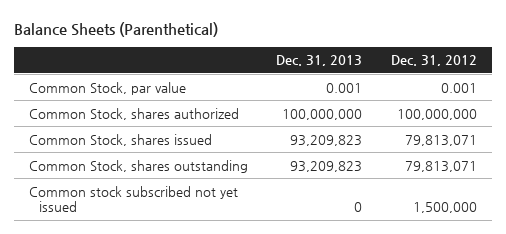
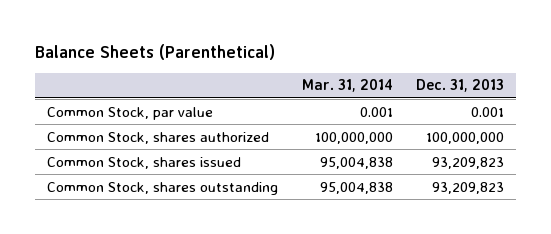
[391,55,478,67] Dec. 31, 2012 -> none
none -> [301,79,393,93] Mar. 31, 2014
[28,185,238,213] Common stock subscribed not yet issued -> none

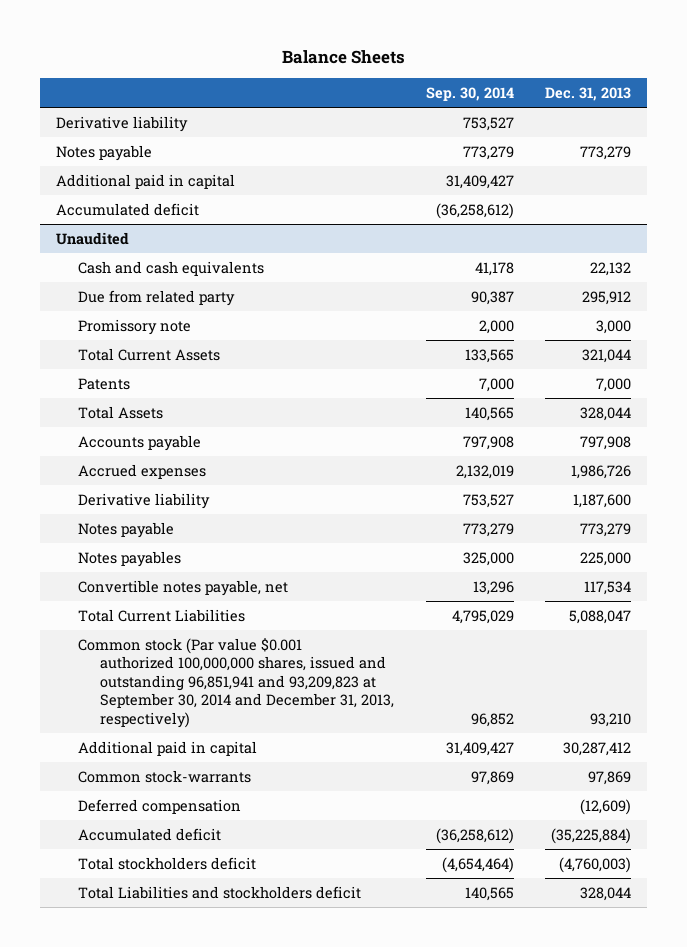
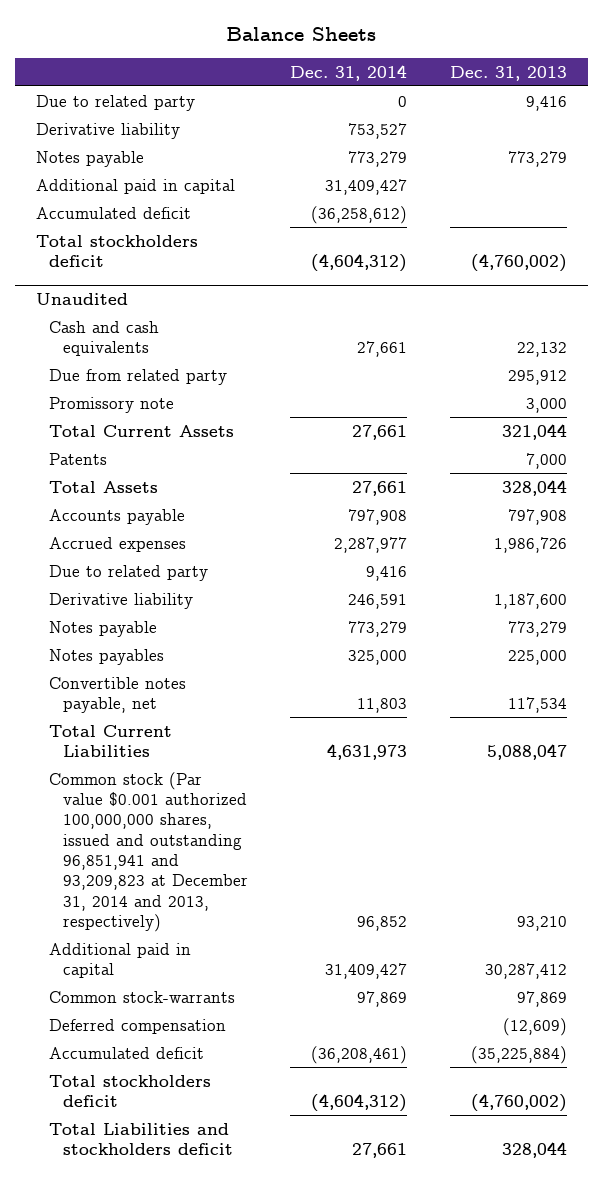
[425,86,514,101] Sep. 30, 2014 -> none
none -> [290,64,408,81] Dec. 31, 2014
none -> [35,94,195,111] Due to related party
none -> [35,234,198,268] Total stockholders deficit
none -> [49,564,209,581] Due to related party
[78,638,395,728] Common stock (Par value $0.001 authorized 100,000,000 shares, issued and outstanding 96,851,941 and 93,209,823 at September 30, 2014 and December 31, 2013, respectively) -> [49,771,248,933] Common stock (Par value $0.001 authorized 100,000,000 shares, issued and outstanding 96,851,941 and 93,209,823 at December 31, 2014 and 2013, respectively)
[559,857,632,874] (4,760,003) -> [470,1094,567,1113] (4,760,002)

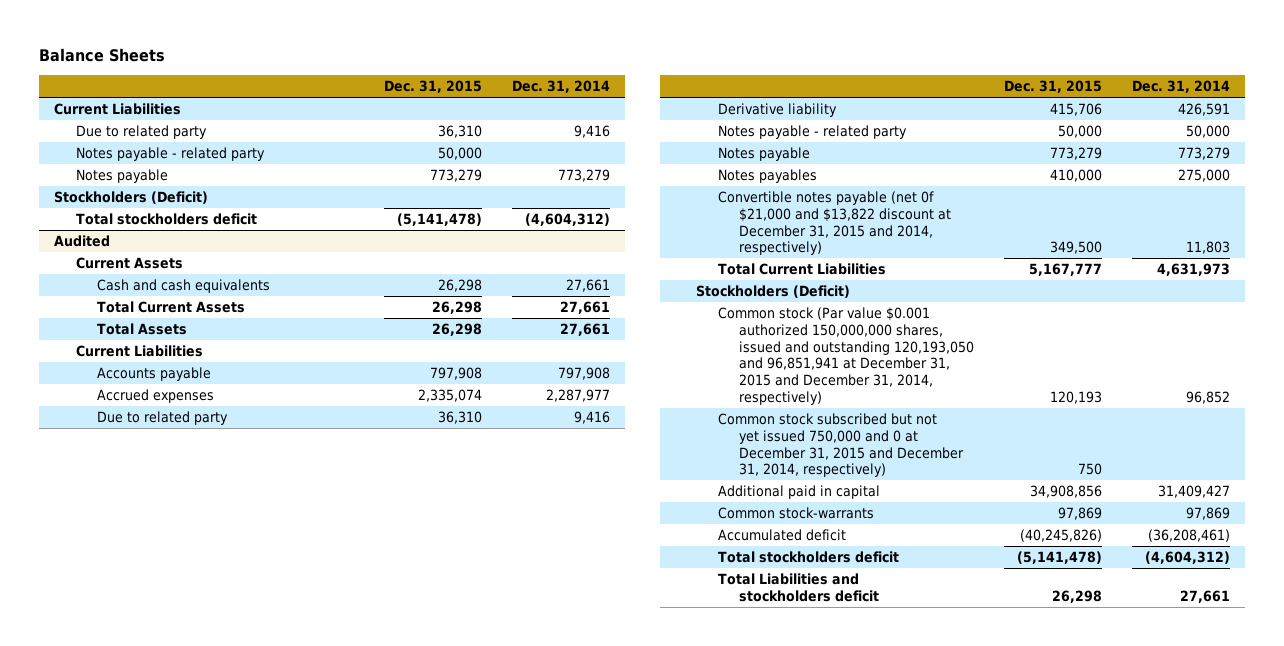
[449,65,567,81] Dec. 31, 2013 -> none
none -> [383,80,482,94] Dec. 31, 2015
[35,122,180,139] Derivative liability -> none
none -> [54,103,182,116] Current Liabilities
[398,95,408,107] 0 -> [573,125,610,139] 9,416
none -> [75,147,265,162] Notes payable - related party
[35,178,235,194] Additional paid in capital -> none
[35,206,191,219] Accumulated deficit -> none
none -> [54,191,209,205] Stockholders (Deficit)
[35,292,128,305] Unaudited -> none
none -> [54,235,111,248] Audited
none -> [75,257,183,270] Current Assets
[49,368,228,385] Due from related party -> none
[49,396,175,413] Promissory note -> none
[49,452,108,465] Patents -> none
none -> [75,345,203,358] Current Liabilities
[348,593,408,609] 246,591 -> [1178,103,1231,117] 426,591
none -> [717,125,907,140] Notes payable - related party
[348,649,408,665] 325,000 -> [1178,169,1231,183] 275,000
[49,676,187,714] Convertible notes payable, net -> [717,191,952,256] Convertible notes payable (net 0f $21,000 and $13,822 discount at December 31, 2015 and 2014, respectively)
none -> [696,285,851,299] Stockholders (Deficit)
[49,771,248,933] Common stock (Par value $0.001 authorized 100,000,000 shares, issued and outstanding 96,851,941 and 93,209,823 at December 31, 2014 and 2013, respectively) -> [717,307,975,405] Common stock (Par value $0.001 authorized 150,000,000 shares, issued and outstanding 120,193,050 and 96,851,941 at December 31, 2015 and December 31, 2014, respectively)
none -> [717,413,965,478] Common stock subscribed but not yet issued 750,000 and 0 at December 31, 2015 and December 31, 2014, respectively)
[49,1018,227,1034] Deferred compensation -> none

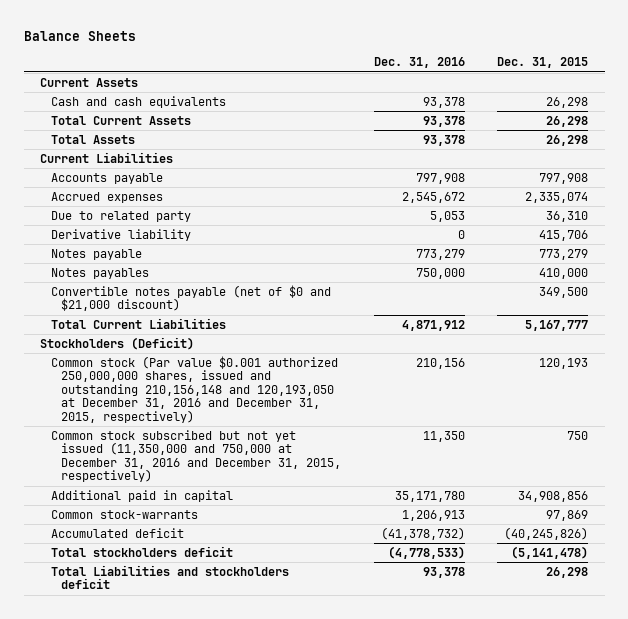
[511,80,610,94] Dec. 31, 2014 -> none
none -> [373,57,465,69] Dec. 31, 2016
[54,103,182,116] Current Liabilities -> none
[75,125,207,140] Due to related party -> none
[75,147,265,162] Notes payable - related party -> none
[75,169,168,184] Notes payable -> none
[54,191,209,205] Stockholders (Deficit) -> none
[75,213,257,226] Total stockholders deficit -> none
[54,235,111,248] Audited -> none
[717,125,907,140] Notes payable - related party -> none
[717,191,952,256] Convertible notes payable (net 0f $21,000 and $13,822 discount at December 31, 2015 and 2014, respectively) -> [50,284,331,312] Convertible notes payable (net of $0 and $21,000 discount)
[717,307,975,405] Common stock (Par value $0.001 authorized 150,000,000 shares, issued and outstanding 120,193,050 and 96,851,941 at December 31, 2015 and December 31, 2014, respectively) -> [50,355,338,423] Common stock (Par value $0.001 authorized 250,000,000 shares, issued and outstanding 210,156,148 and 120,193,050 at December 31, 2016 and December 31, 2015, respectively)
[717,413,965,478] Common stock subscribed but not yet issued 750,000 and 0 at December 31, 2015 and December 31, 2014, respectively) -> [50,429,341,483] Common stock subscribed but not yet issued (11,350,000 and 750,000 at December 31, 2016 and December 31, 2015, respectively)

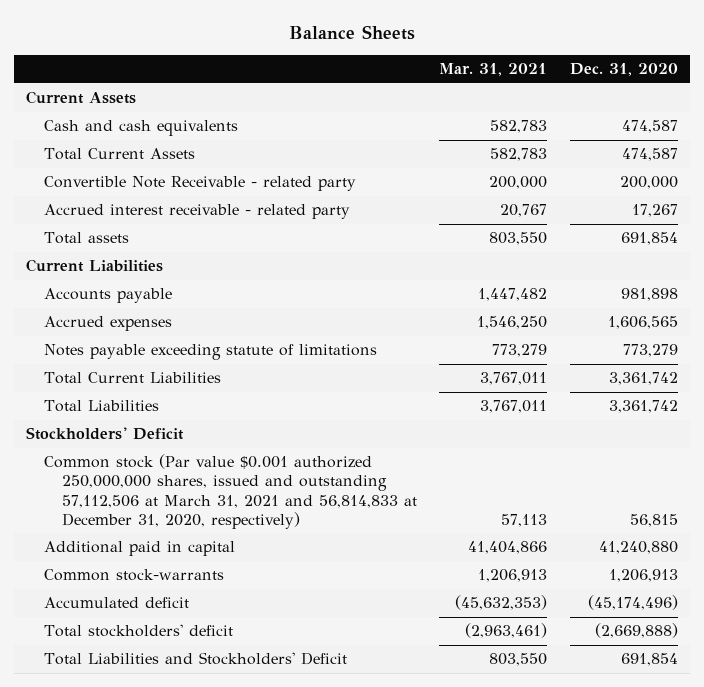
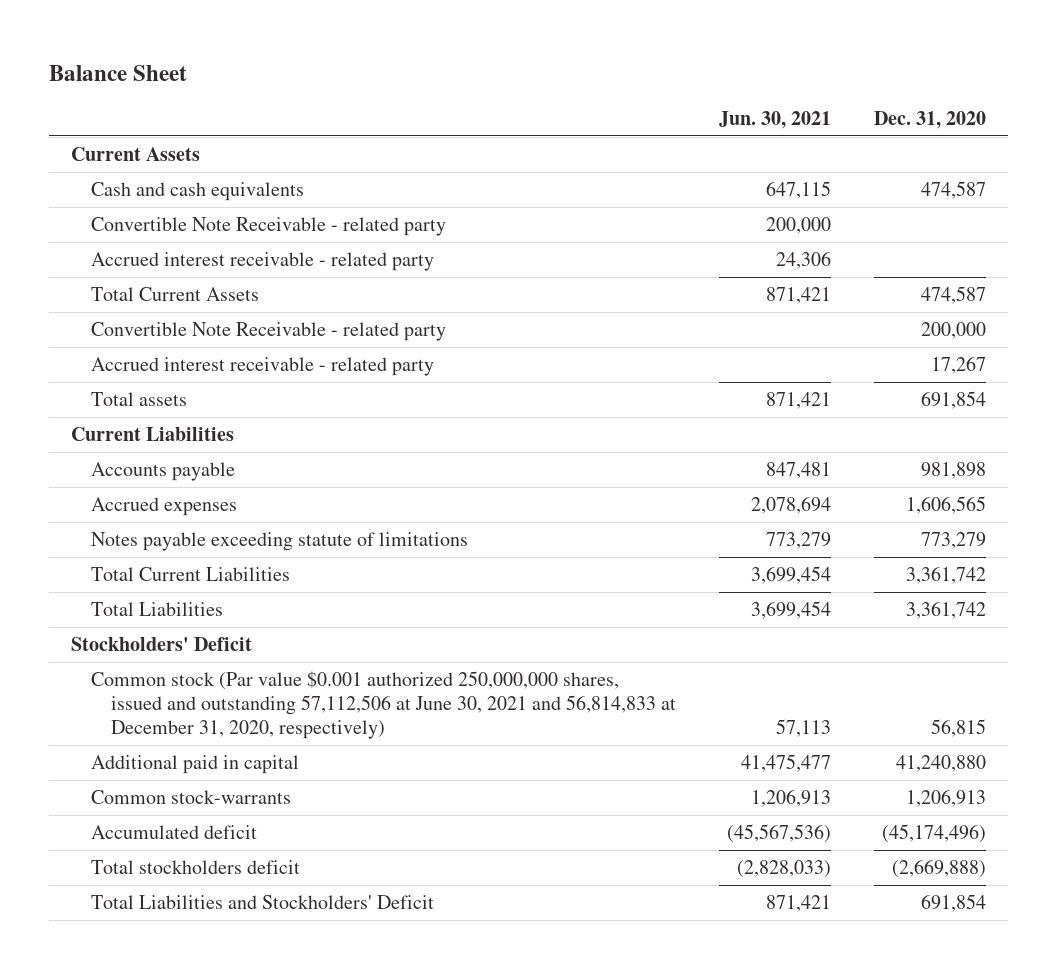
[289,25,416,41] Balance Sheets -> [49,64,188,81] Balance Sheet
[439,63,548,77] Mar. 31, 2021 -> none
none -> [718,111,831,130] Jun. 30, 2021
none -> [90,217,446,237] Convertible Note Receivable - related party
none -> [90,252,434,272] Accrued interest receivable - related party
[43,454,417,529] Common stock (Par value $0.001 authorized 250,000,000 shares, issued and outstanding 57,112,506 at March 31, 2021 and 56,814,833 at December 31, 2020, respectively) -> [90,671,676,740] Common stock (Par value $0.001 authorized 250,000,000 shares, issued and outstanding 57,112,506 at June 30, 2021 and 56,814,833 at December 31, 2020, respectively)
[43,624,233,638] Total stockholders' deficit -> [90,860,300,875] Total stockholders deficit

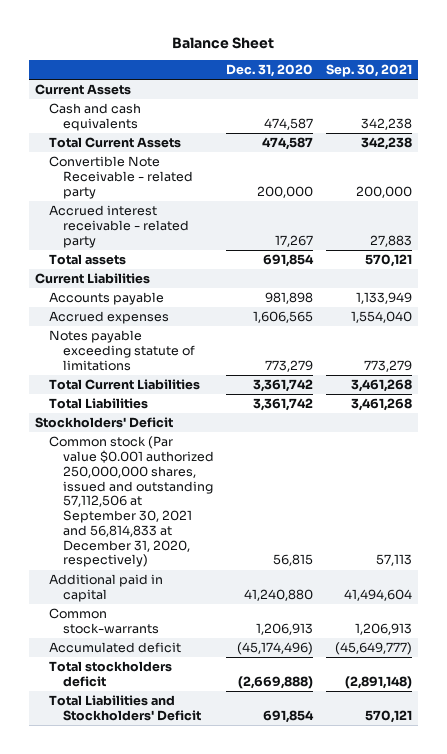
[718,111,831,130] Jun. 30, 2021 -> none
none -> [325,64,412,78] Sep. 30, 2021
[90,217,446,237] Convertible Note Receivable - related party -> none
[90,252,434,272] Accrued interest receivable - related party -> none
[90,671,676,740] Common stock (Par value $0.001 authorized 250,000,000 shares, issued and outstanding 57,112,506 at June 30, 2021 and 56,814,833 at December 31, 2020, respectively) -> [48,436,215,568] Common stock (Par value $0.001 authorized 250,000,000 shares, issued and outstanding 57,112,506 at September 30, 2021 and 56,814,833 at December 31, 2020, respectively)

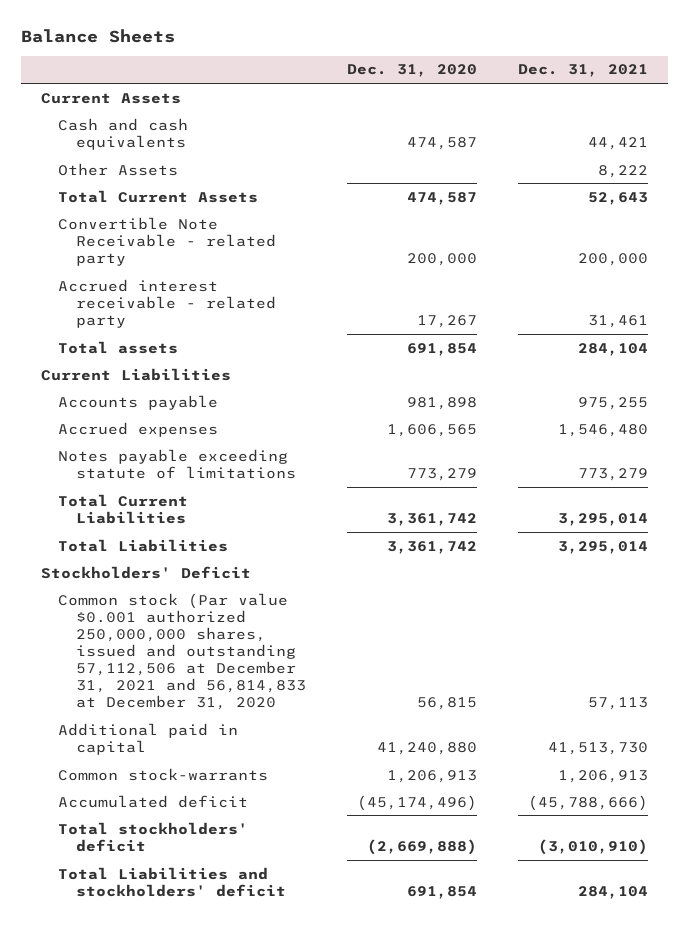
[172,36,275,49] Balance Sheet -> [20,28,175,43] Balance Sheets
[325,64,412,78] Sep. 30, 2021 -> none
none -> [517,64,648,78] Dec. 31, 2021
none -> [58,162,179,176] Other Assets
[48,436,215,568] Common stock (Par value $0.001 authorized 250,000,000 shares, issued and outstanding 57,112,506 at September 30, 2021 and 56,814,833 at December 31, 2020, respectively) -> [58,592,306,711] Common stock (Par value $0.001 authorized 250,000,000 shares, issued and outstanding 57,112,506 at December 31, 2021 and 56,814,833 at December 31, 2020
[48,661,172,687] Total stockholders deficit -> [58,821,249,852] Total stockholders' deficit
[48,695,202,721] Total Liabilities and Stockholders' Deficit -> [58,866,286,897] Total Liabilities and stockholders' deficit

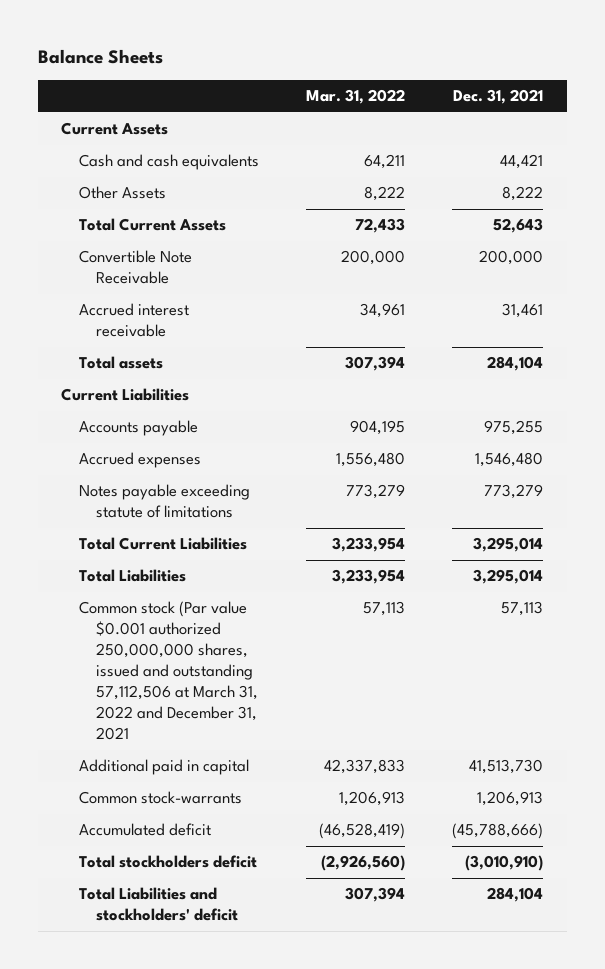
[346,64,477,78] Dec. 31, 2020 -> none
none -> [305,89,405,105] Mar. 31, 2022
[58,216,276,266] Convertible Note Receivable - related party -> [78,250,192,285] Convertible Note Receivable
[58,278,276,328] Accrued interest receivable - related party -> [78,303,189,338] Accrued interest receivable
[40,565,251,579] Stockholders' Deficit -> none
[58,592,306,711] Common stock (Par value $0.001 authorized 250,000,000 shares, issued and outstanding 57,112,506 at December 31, 2021 and 56,814,833 at December 31, 2020 -> [78,601,258,741] Common stock (Par value $0.001 authorized 250,000,000 shares, issued and outstanding 57,112,506 at March 31, 2022 and December 31, 2021
[58,821,249,852] Total stockholders' deficit -> [78,855,257,869] Total stockholders deficit

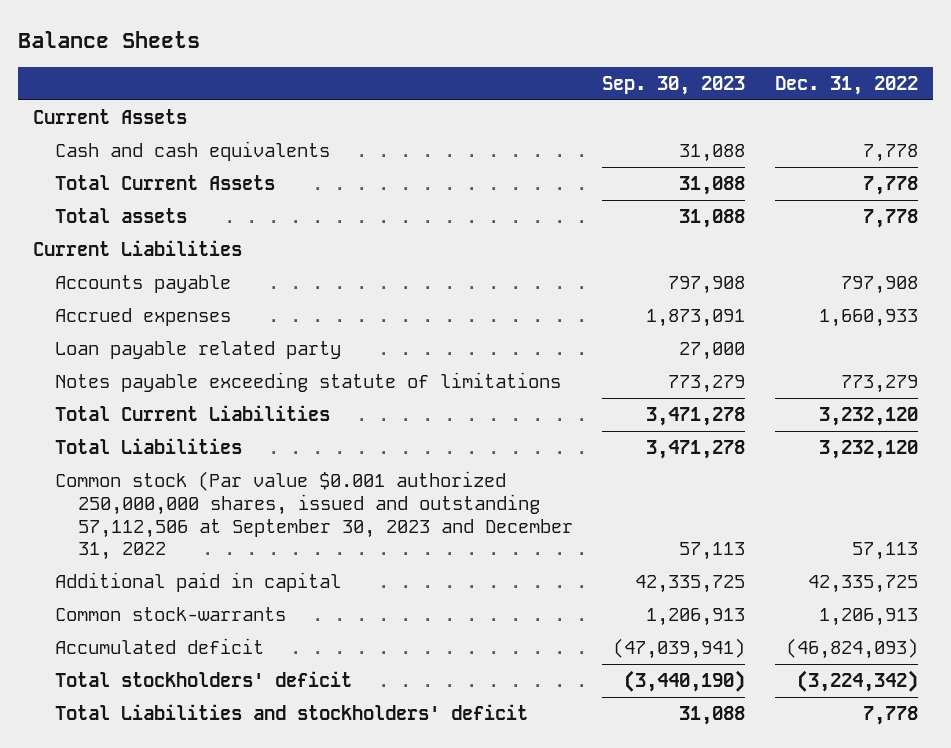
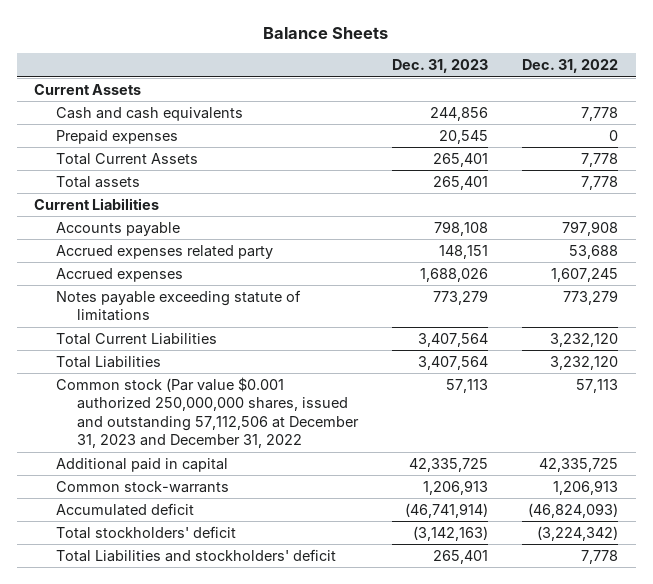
[602,76,746,96] Sep. 30, 2023 -> none
none -> [392,59,489,74] Dec. 31, 2023
none -> [55,129,178,144] Prepaid expenses
[55,341,342,360] Loan payable related party -> none
none -> [55,244,273,259] Accrued expenses related party
[818,309,918,328] 1,660,933 -> [551,267,619,282] 1,607,245
[55,471,573,561] Common stock (Par value $0.001 authorized 250,000,000 shares, issued and outstanding 57,112,506 at September 30, 2023 and December 31, 2022 -> [55,376,359,449] Common stock (Par value $0.001 authorized 250,000,000 shares, issued and outstanding 57,112,506 at December 31, 2023 and December 31, 2022

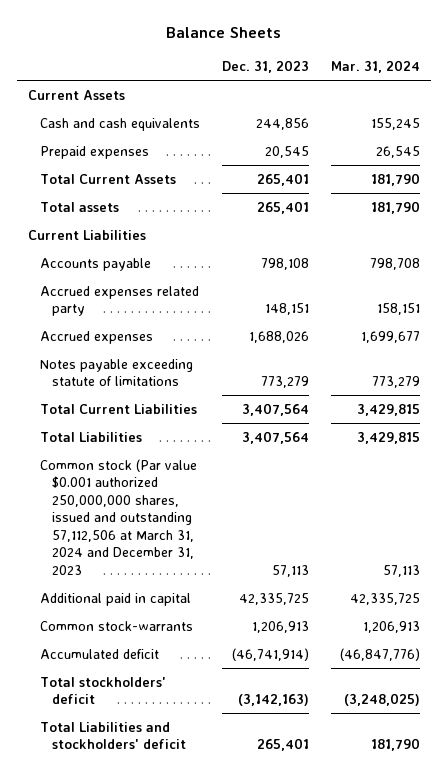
[522,59,619,74] Dec. 31, 2022 -> none
none -> [330,59,420,73] Mar. 31, 2024
[55,376,359,449] Common stock (Par value $0.001 authorized 250,000,000 shares, issued and outstanding 57,112,506 at December 31, 2023 and December 31, 2022 -> [39,458,197,575] Common stock (Par value $0.001 authorized 250,000,000 shares, issued and outstanding 57,112,506 at March 31, 2024 and December 31, 2023

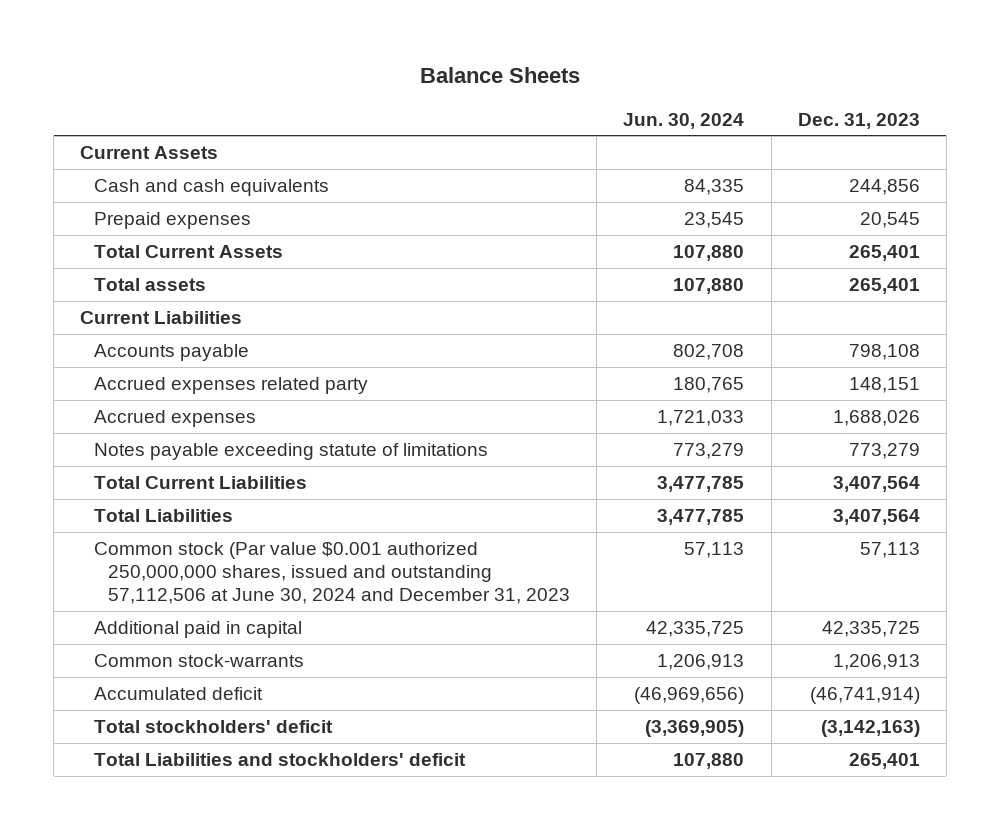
[330,59,420,73] Mar. 31, 2024 -> none
none -> [623,112,745,129] Jun. 30, 2024
[39,458,197,575] Common stock (Par value $0.001 authorized 250,000,000 shares, issued and outstanding 57,112,506 at March 31, 2024 and December 31, 2023 -> [94,541,571,605] Common stock (Par value $0.001 authorized 250,000,000 shares, issued and outstanding 57,112,506 at June 30, 2024 and December 31, 2023

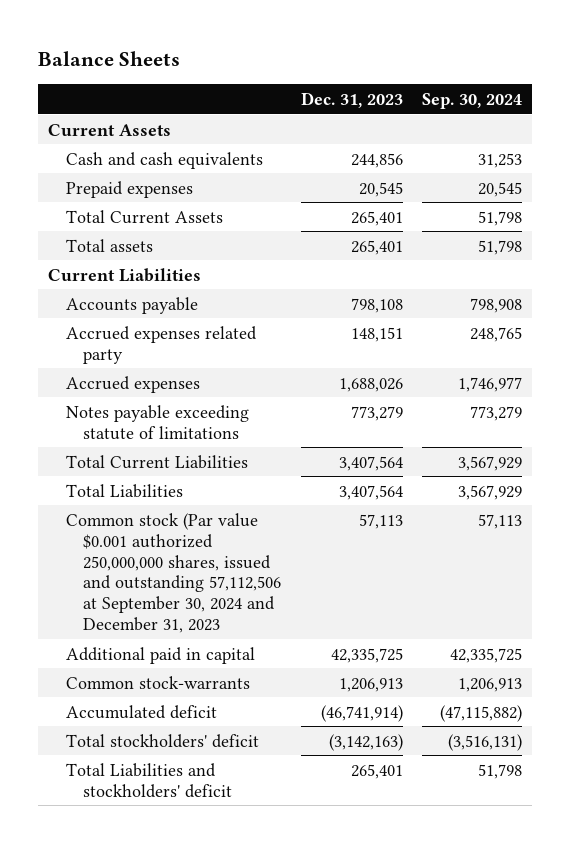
[623,112,745,129] Jun. 30, 2024 -> none
none -> [422,92,523,109] Sep. 30, 2024
[94,541,571,605] Common stock (Par value $0.001 authorized 250,000,000 shares, issued and outstanding 57,112,506 at June 30, 2024 and December 31, 2023 -> [65,512,282,634] Common stock (Par value $0.001 authorized 250,000,000 shares, issued and outstanding 57,112,506 at September 30, 2024 and December 31, 2023

